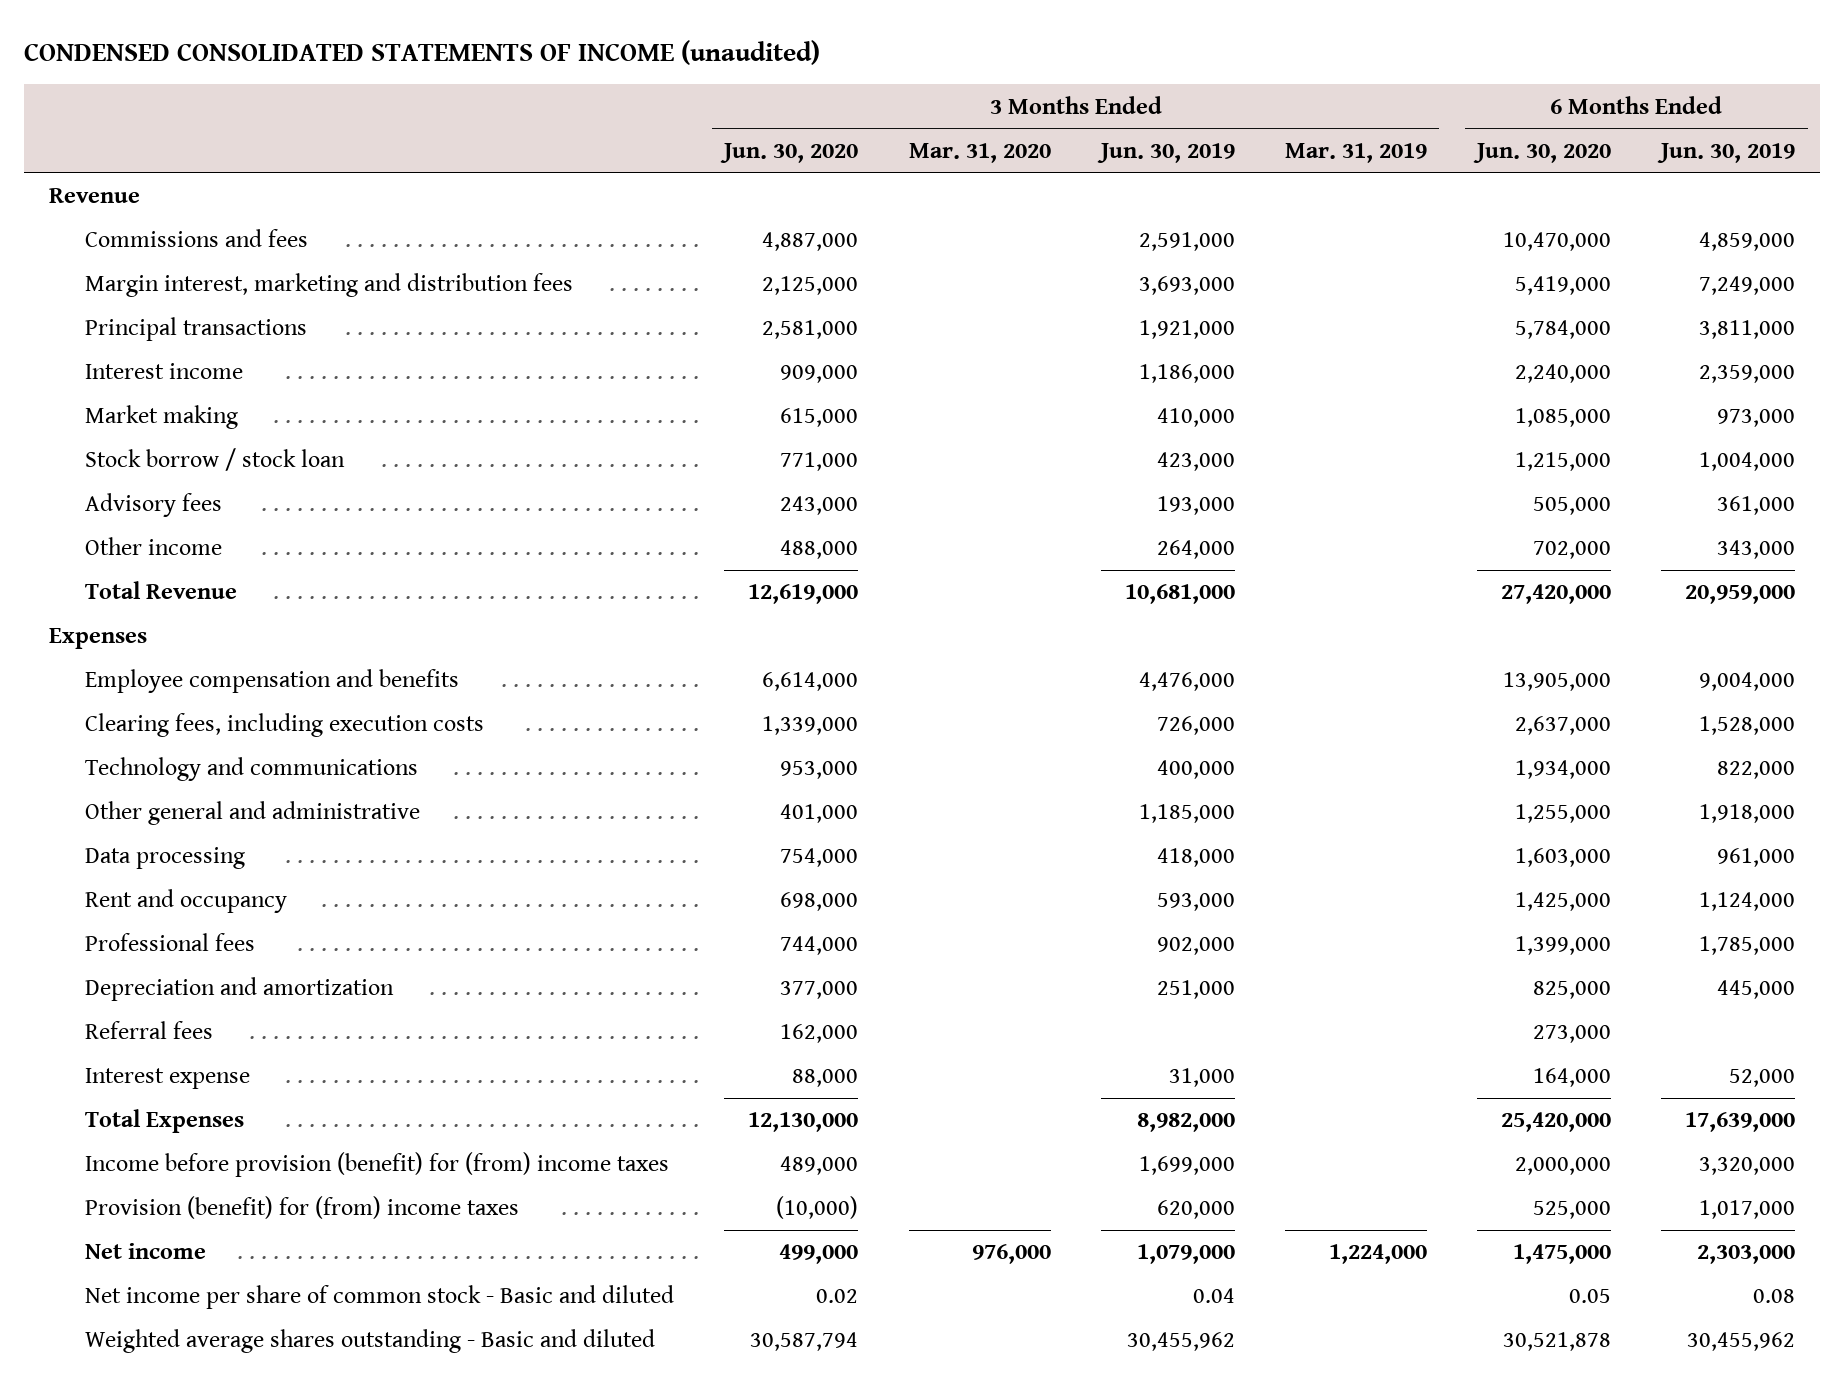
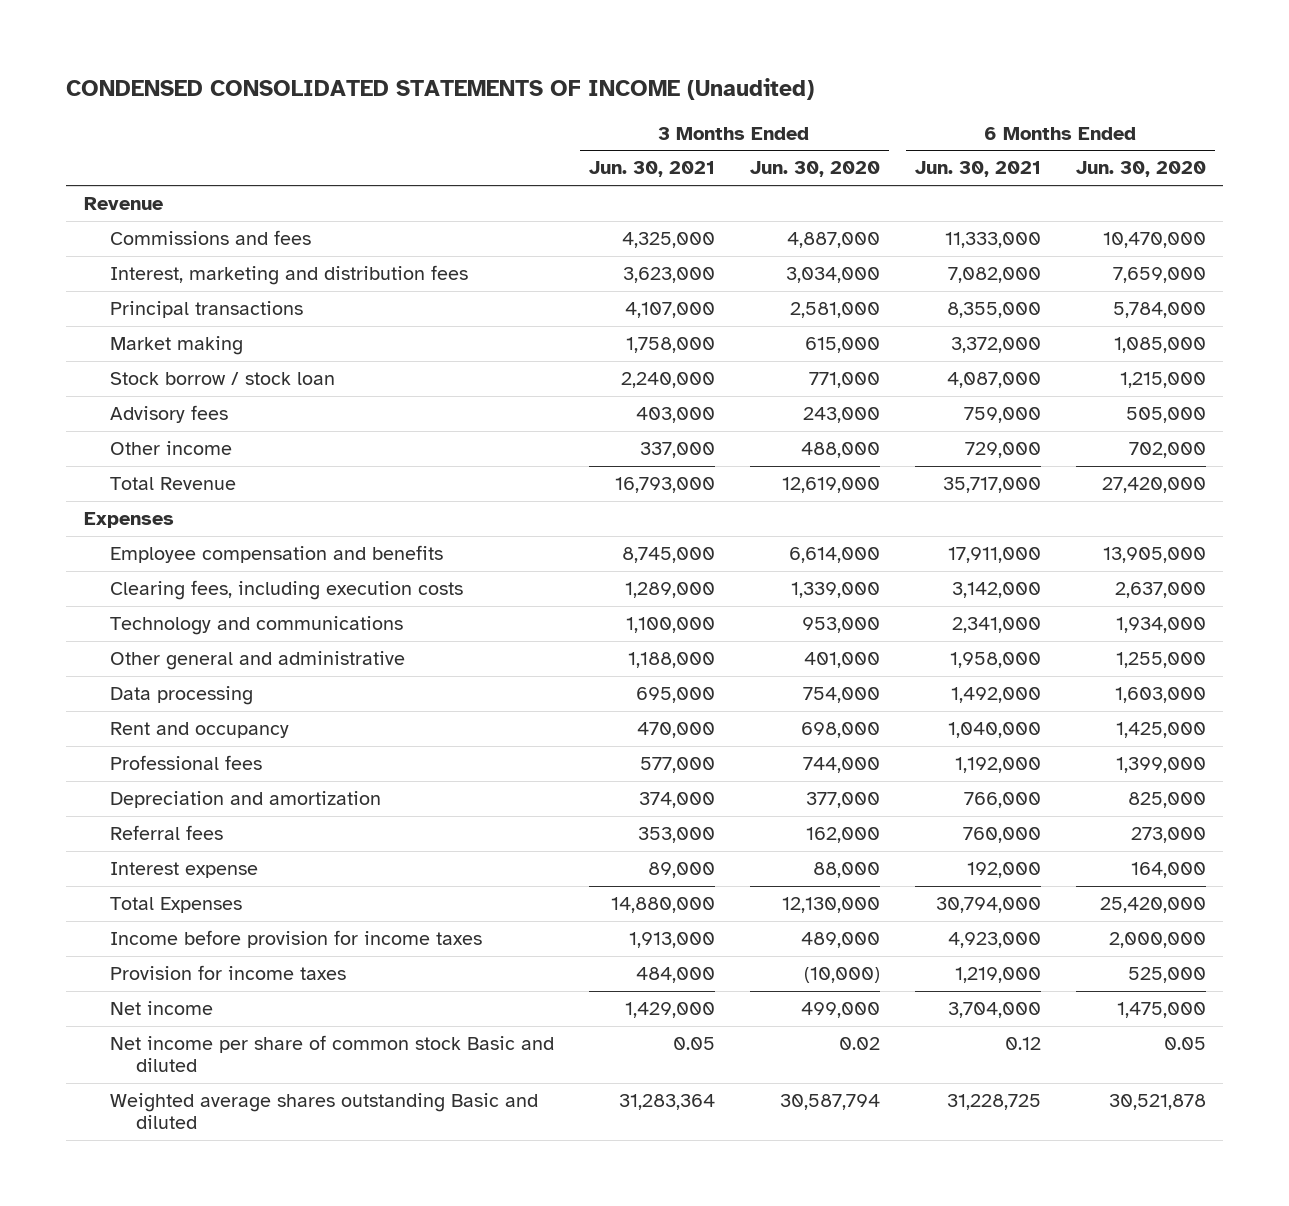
[24,39,821,65] CONDENSED CONSOLIDATED STATEMENTS OF INCOME (unaudited) -> [66,78,815,101] CONDENSED CONSOLIDATED STATEMENTS OF INCOME (Unaudited)
[908,142,1051,163] Mar. 31, 2020 -> none
[1096,142,1235,163] Jun. 30, 2019 -> none
[1284,142,1427,163] Mar. 31, 2019 -> none
[1657,142,1796,163] Jun. 30, 2019 -> none
none -> [588,161,715,178] Jun. 30, 2021
none -> [914,161,1041,178] Jun. 30, 2021
[85,273,574,298] Margin interest, marketing and distribution fees -> [109,264,468,285] Interest, marketing and distribution fees
[762,276,859,296] 2,125,000 -> [785,266,880,283] 3,034,000
[1515,276,1612,296] 5,419,000 -> [1112,266,1206,283] 7,659,000
[85,363,244,380] Interest income -> none
[85,1152,670,1178] Income before provision (benefit) for (from) income taxes -> [109,929,482,948] Income before provision for income taxes
[85,1196,520,1220] Provision (benefit) for (from) income taxes -> [109,964,346,980] Provision for income taxes
[85,1285,675,1310] Net income per share of common stock - Basic and diluted -> [109,1034,554,1073] Net income per share of common stock Basic and diluted
[85,1329,656,1354] Weighted average shares outstanding - Basic and diluted -> [109,1092,538,1130] Weighted average shares outstanding Basic and diluted

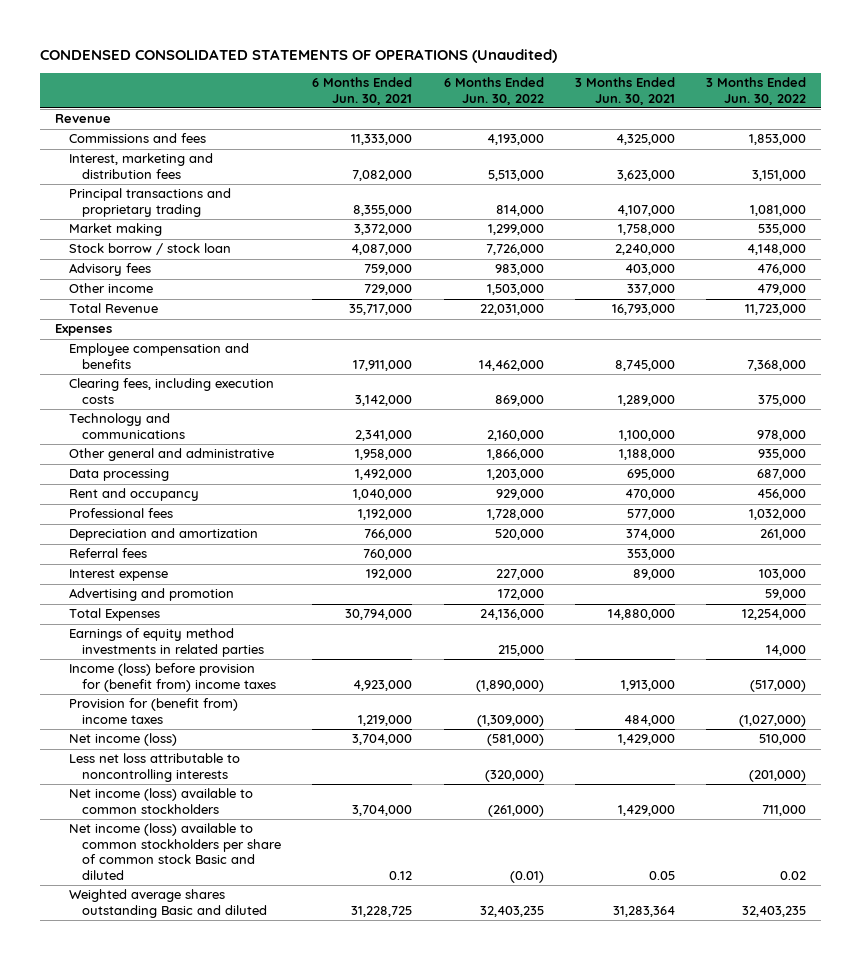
[66,78,815,101] CONDENSED CONSOLIDATED STATEMENTS OF INCOME (Unaudited) -> [39,48,557,63] CONDENSED CONSOLIDATED STATEMENTS OF OPERATIONS (Unaudited)
[749,161,880,178] Jun. 30, 2020 -> none
[1075,161,1206,178] Jun. 30, 2020 -> none
none -> [443,77,544,105] 6 Months Ended Jun. 30, 2022
none -> [705,77,806,105] 3 Months Ended Jun. 30, 2022
[109,300,303,318] Principal transactions -> [68,188,231,217] Principal transactions and proprietary trading
none -> [68,588,234,602] Advertising and promotion
none -> [68,628,265,657] Earnings of equity method investments in related parties
[109,929,482,948] Income before provision for income taxes -> [68,663,277,692] Income (loss) before provision for (benefit from) income taxes
[109,964,346,980] Provision for income taxes -> [68,698,238,724] Provision for (benefit from) income taxes
none -> [68,733,177,747] Net income (loss)
none -> [68,753,240,782] Less net loss attributable to noncontrolling interests
[109,1000,213,1015] Net income -> [68,788,253,814] Net income (loss) available to common stockholders
[109,1034,554,1073] Net income per share of common stock Basic and diluted -> [68,823,282,880] Net income (loss) available to common stockholders per share of common stock Basic and diluted

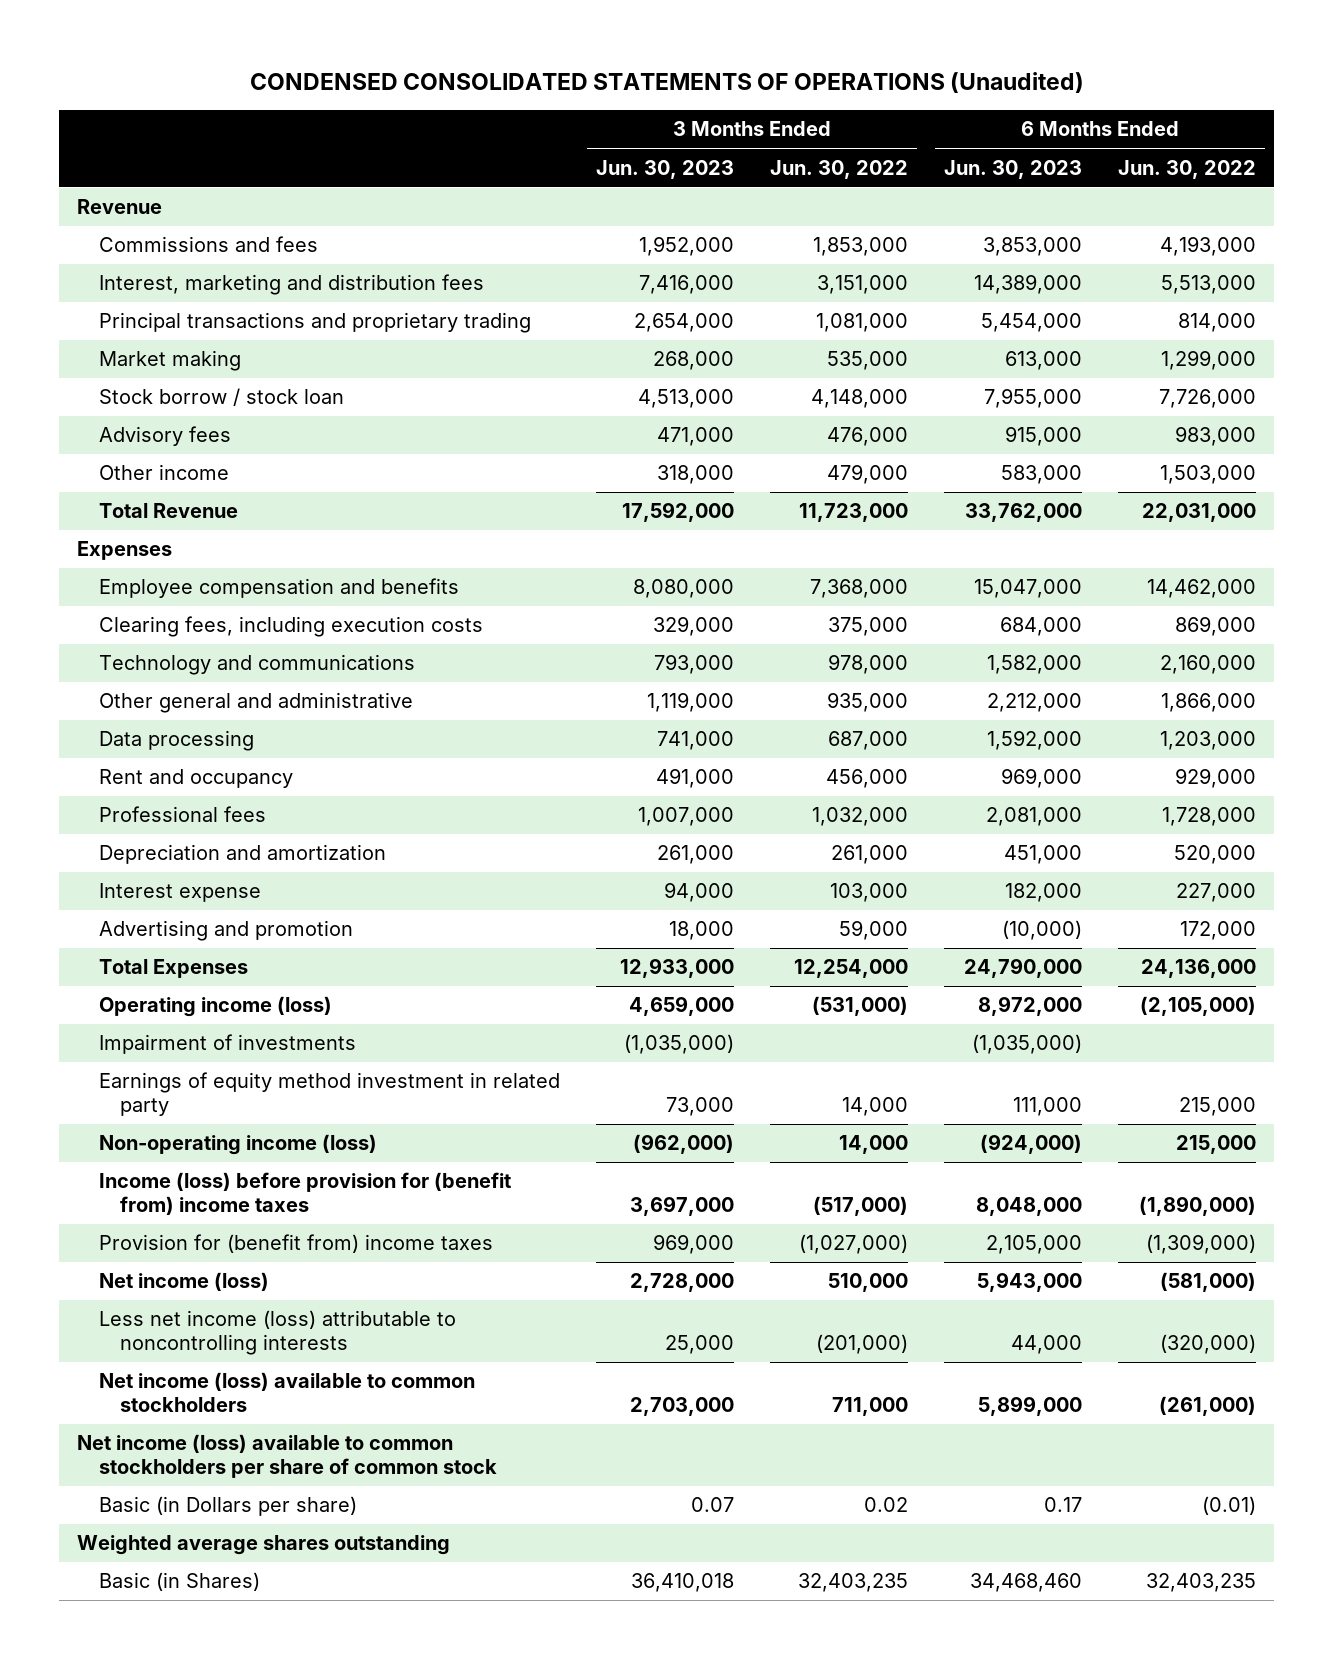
[312,77,413,105] 6 Months Ended Jun. 30, 2021 -> none
[574,77,675,105] 3 Months Ended Jun. 30, 2021 -> none
none -> [595,159,734,179] Jun. 30, 2023
none -> [943,159,1082,179] Jun. 30, 2023
[68,548,147,559] Referral fees -> none
none -> [98,996,332,1018] Operating income (loss)
none -> [98,1034,356,1055] Impairment of investments
[68,628,265,657] Earnings of equity method investments in related parties -> [98,1072,560,1116] Earnings of equity method investment in related party
none -> [98,1134,377,1156] Non-operating income (loss)
[68,753,240,782] Less net loss attributable to noncontrolling interests -> [98,1310,456,1355] Less net income (loss) attributable to noncontrolling interests
none -> [77,1434,497,1478] Net income (loss) available to common stockholders per share of common stock
[68,823,282,880] Net income (loss) available to common stockholders per share of common stock Basic and diluted -> [98,1496,357,1517] Basic (in Dollars per share)
none -> [77,1535,451,1556] Weighted average shares outstanding
[68,889,268,918] Weighted average shares outstanding Basic and diluted -> [98,1572,260,1592] Basic (in Shares)

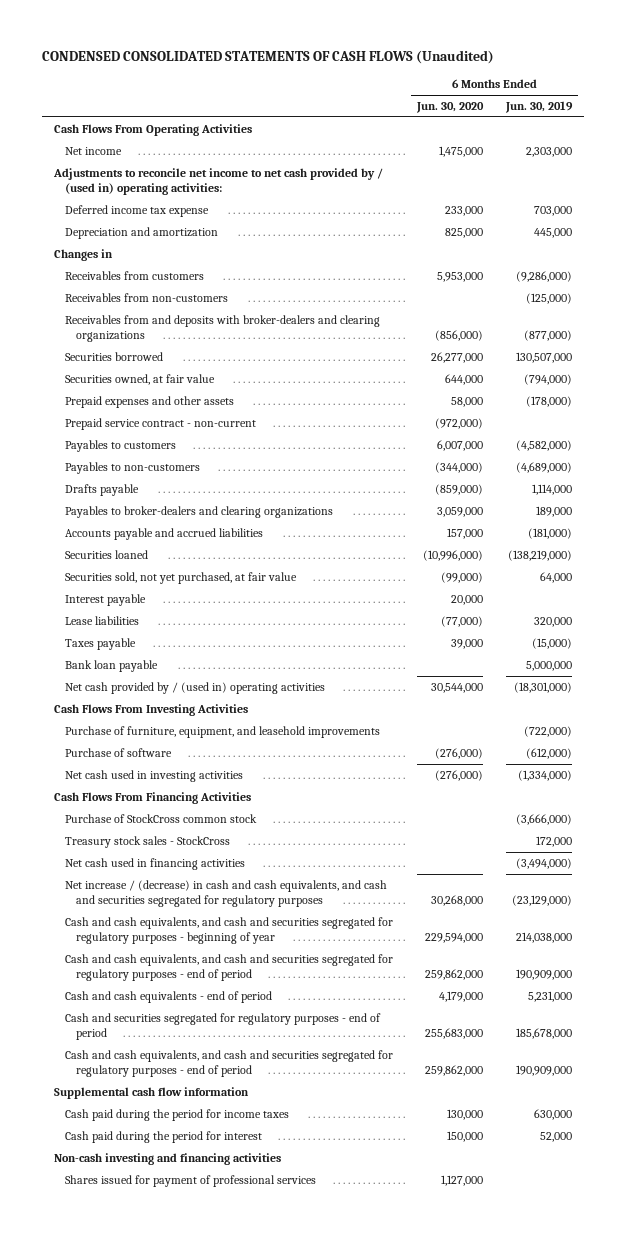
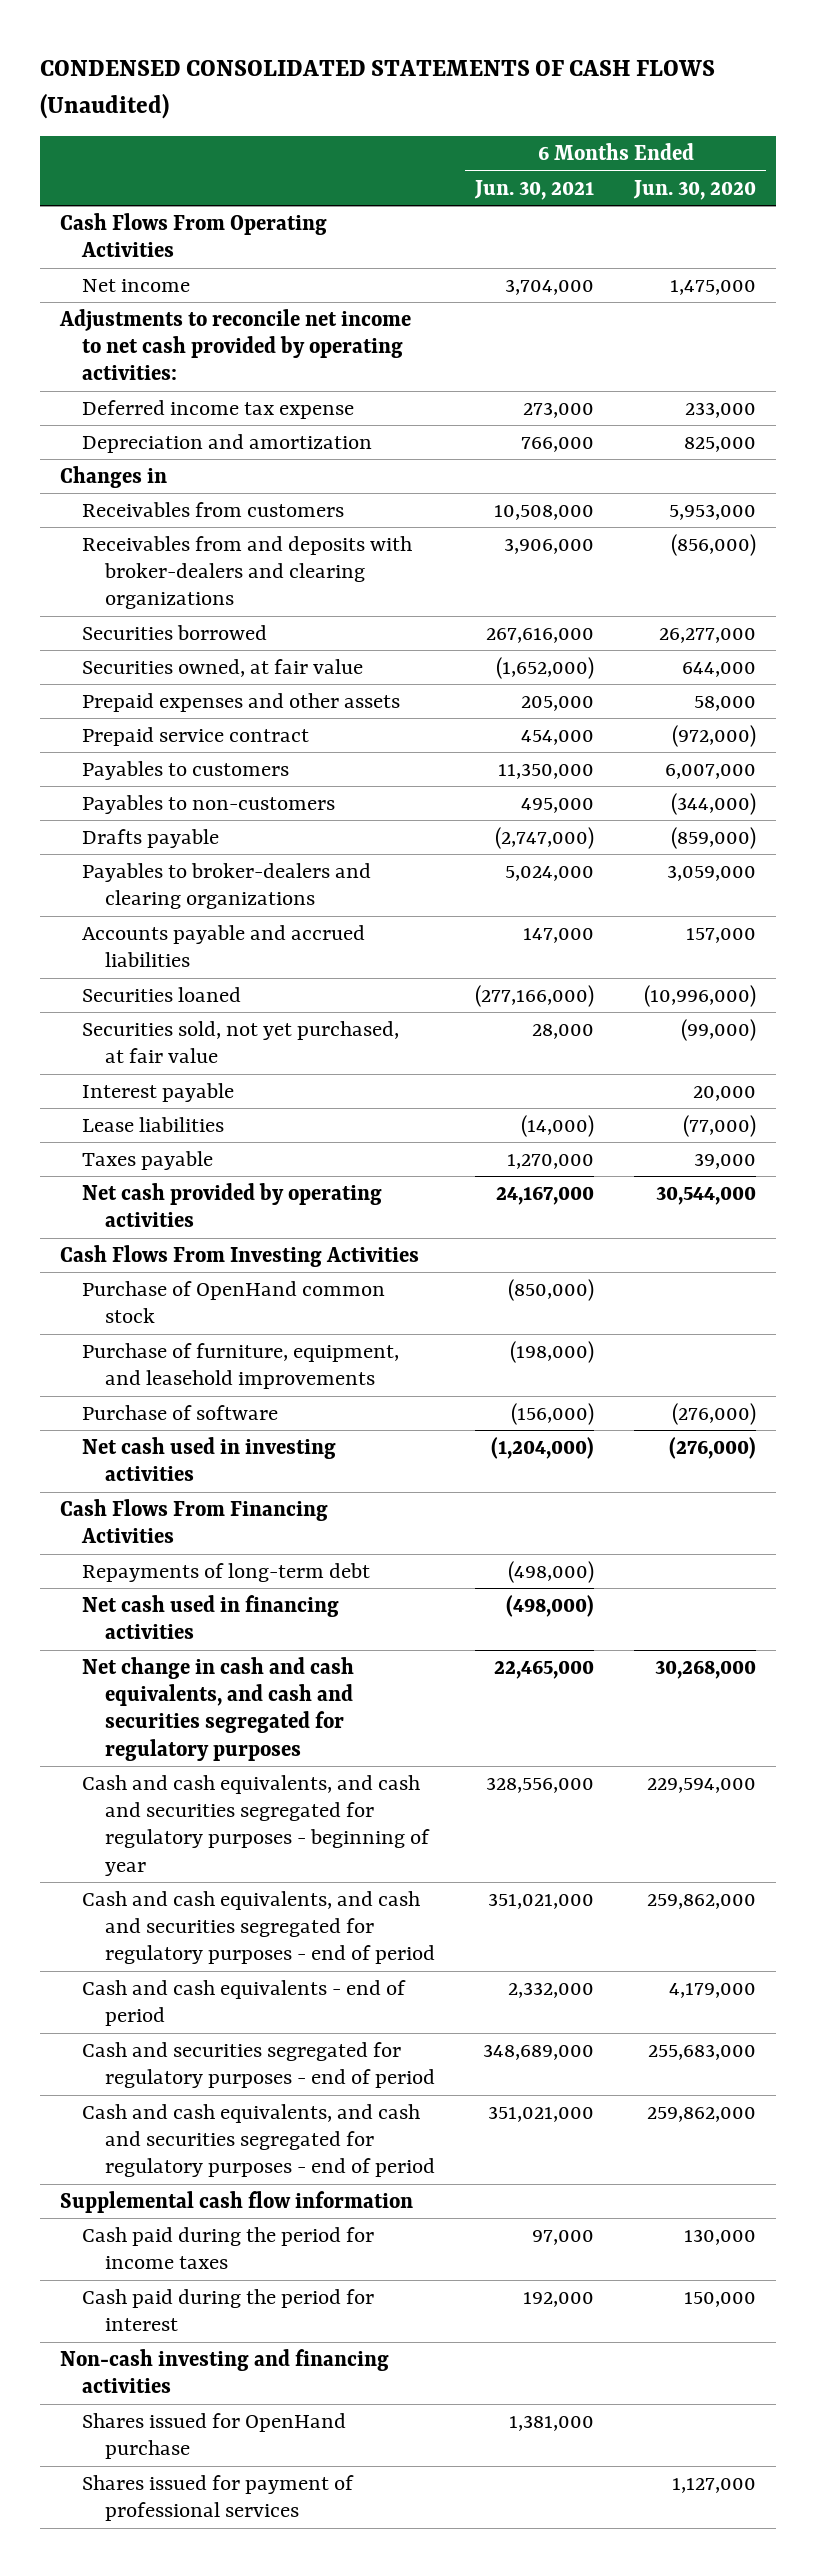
[505,101,574,114] Jun. 30, 2019 -> none
none -> [474,179,595,200] Jun. 30, 2021
[53,167,384,195] Adjustments to reconcile net income to net cash provided by / (used in) operating activities: -> [58,308,411,381] Adjustments to reconcile net income to net cash provided by operating activities:
[65,292,229,302] Receivables from non-customers -> none
[65,417,257,430] Prepaid service contract - non-current -> [82,726,310,746] Prepaid service contract
[65,659,159,672] Bank loan payable -> none
[65,681,326,694] Net cash provided by / (used in) operating activities -> [82,1182,383,1228] Net cash provided by operating activities
none -> [82,1280,386,1324] Purchase of OpenHand common stock
[65,813,258,823] Purchase of StockCross common stock -> none
[65,835,231,848] Treasury stock sales - StockCross -> none
none -> [82,1562,371,1582] Repayments of long-term debt
[65,879,388,907] Net increase / (decrease) in cash and cash equivalents, and cash and securities segregated for regulatory purposes -> [82,1656,355,1761] Net change in cash and cash equivalents, and cash and securities segregated for regulatory purposes
none -> [82,2412,347,2460] Shares issued for OpenHand purchase

